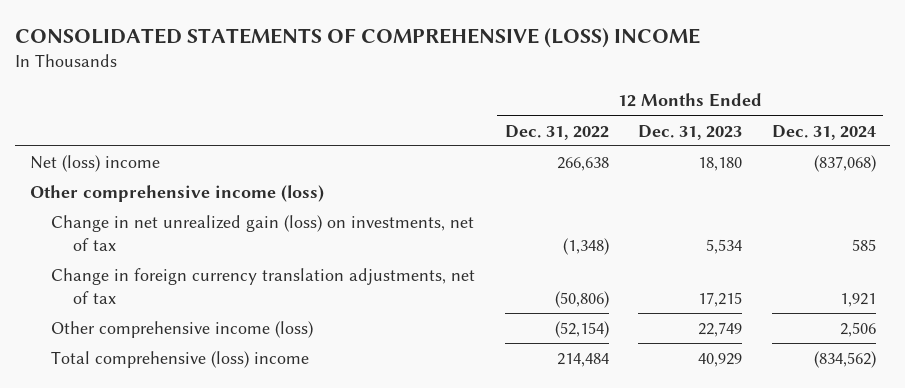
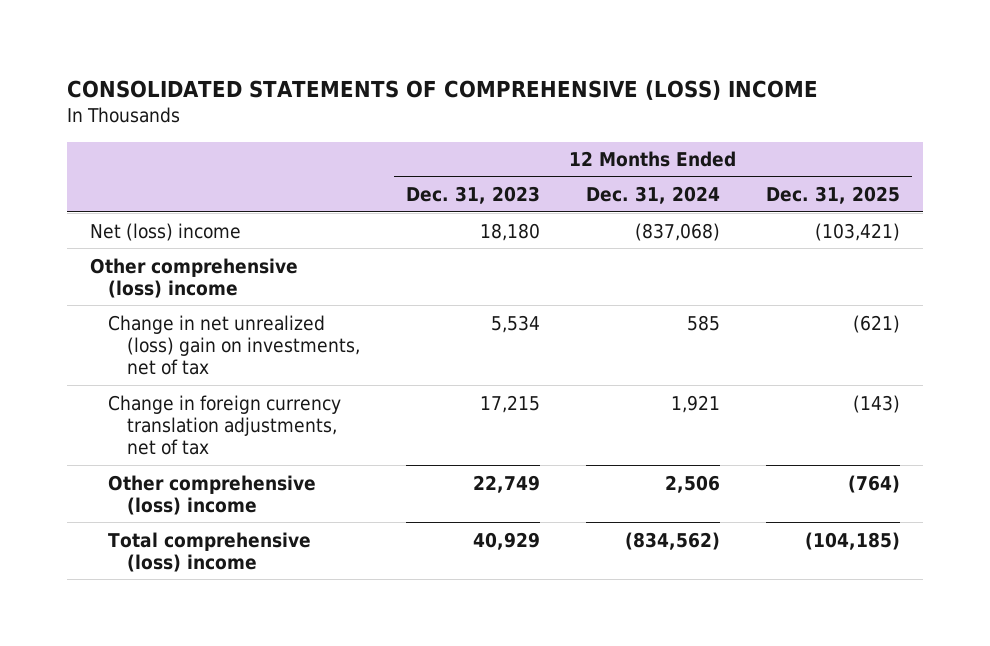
[504,124,609,140] Dec. 31, 2022 -> none
none -> [766,186,901,205] Dec. 31, 2025
[29,184,324,202] Other comprehensive income (loss) -> [89,257,298,298] Other comprehensive (loss) income
[51,214,475,252] Change in net unrealized gain (loss) on investments, net of tax -> [108,314,360,376] Change in net unrealized (loss) gain on investments, net of tax
[51,320,314,338] Other comprehensive income (loss) -> [108,474,317,515] Other comprehensive (loss) income

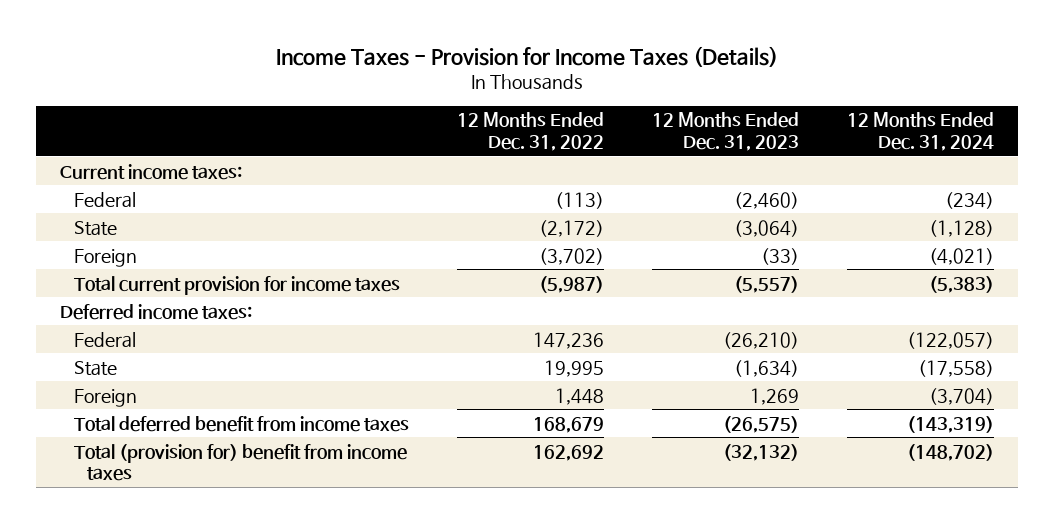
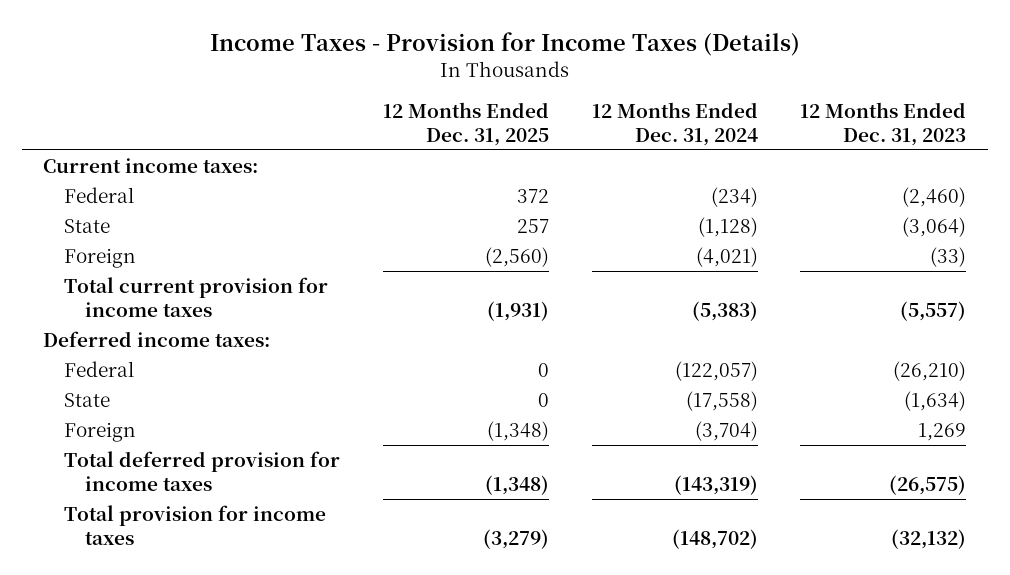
[456,112,604,151] 12 Months Ended Dec. 31, 2022 -> none
none -> [382,102,549,146] 12 Months Ended Dec. 31, 2025
[73,415,409,432] Total deferred benefit from income taxes -> [63,451,340,491] Total deferred provision for income taxes
[73,443,407,482] Total (provision for) benefit from income taxes -> [63,505,326,545] Total provision for income taxes

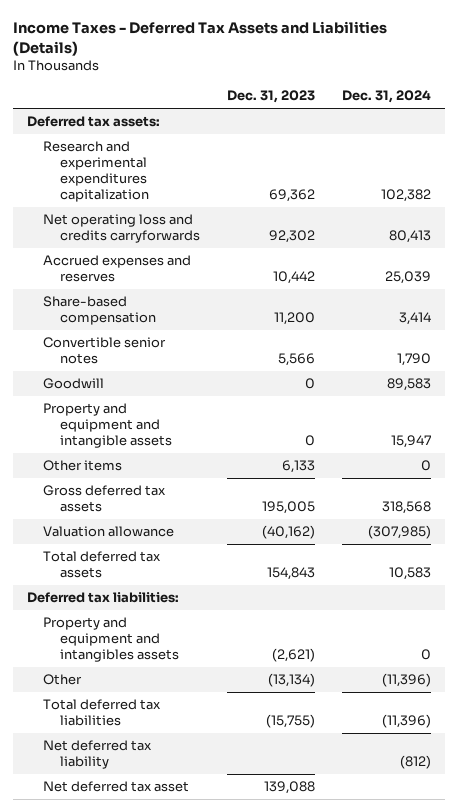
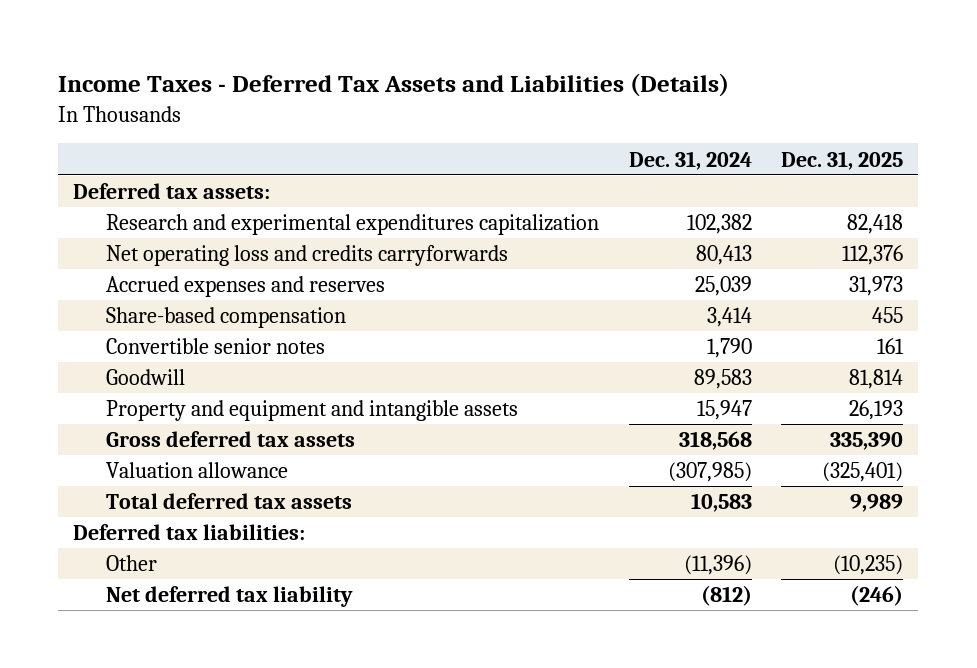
[226,90,315,104] Dec. 31, 2023 -> none
none -> [781,150,904,170] Dec. 31, 2025
[43,460,123,472] Other items -> none
[43,617,179,663] Property and equipment and intangibles assets -> none
[43,699,162,727] Total deferred tax liabilities -> none
[43,781,190,793] Net deferred tax asset -> none

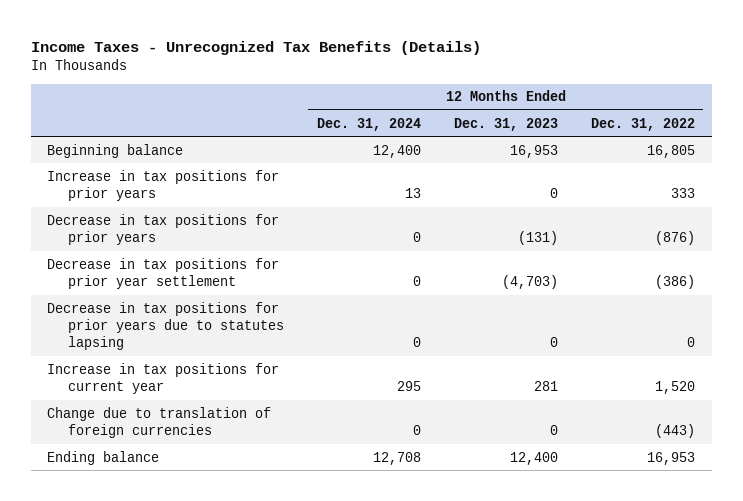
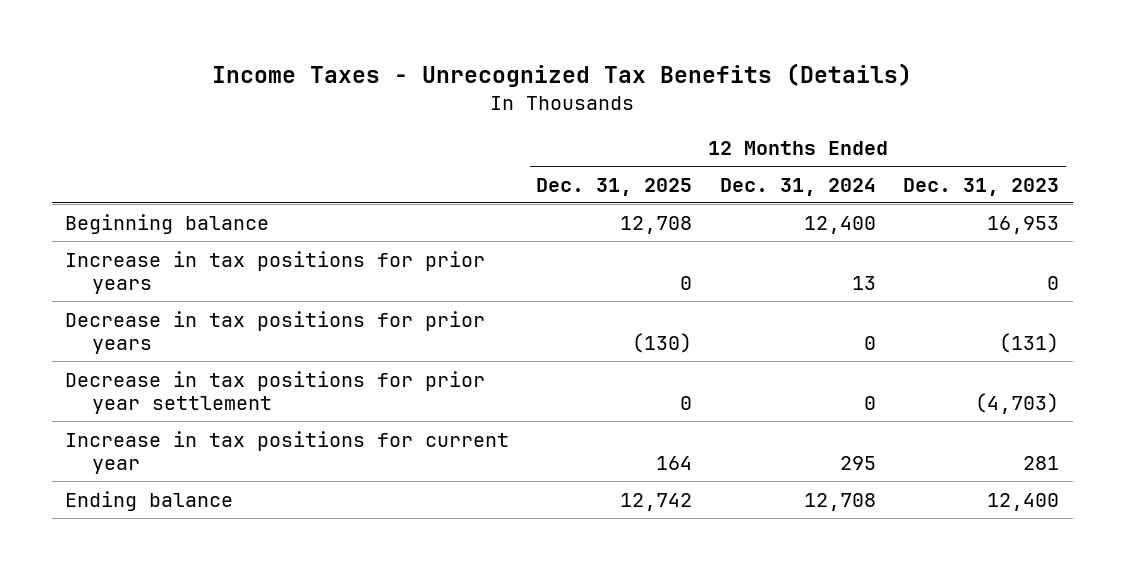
[591,117,696,131] Dec. 31, 2022 -> none
none -> [536,177,693,196] Dec. 31, 2025
[47,301,284,351] Decrease in tax positions for prior years due to statutes lapsing -> none
[47,406,272,438] Change due to translation of foreign currencies -> none

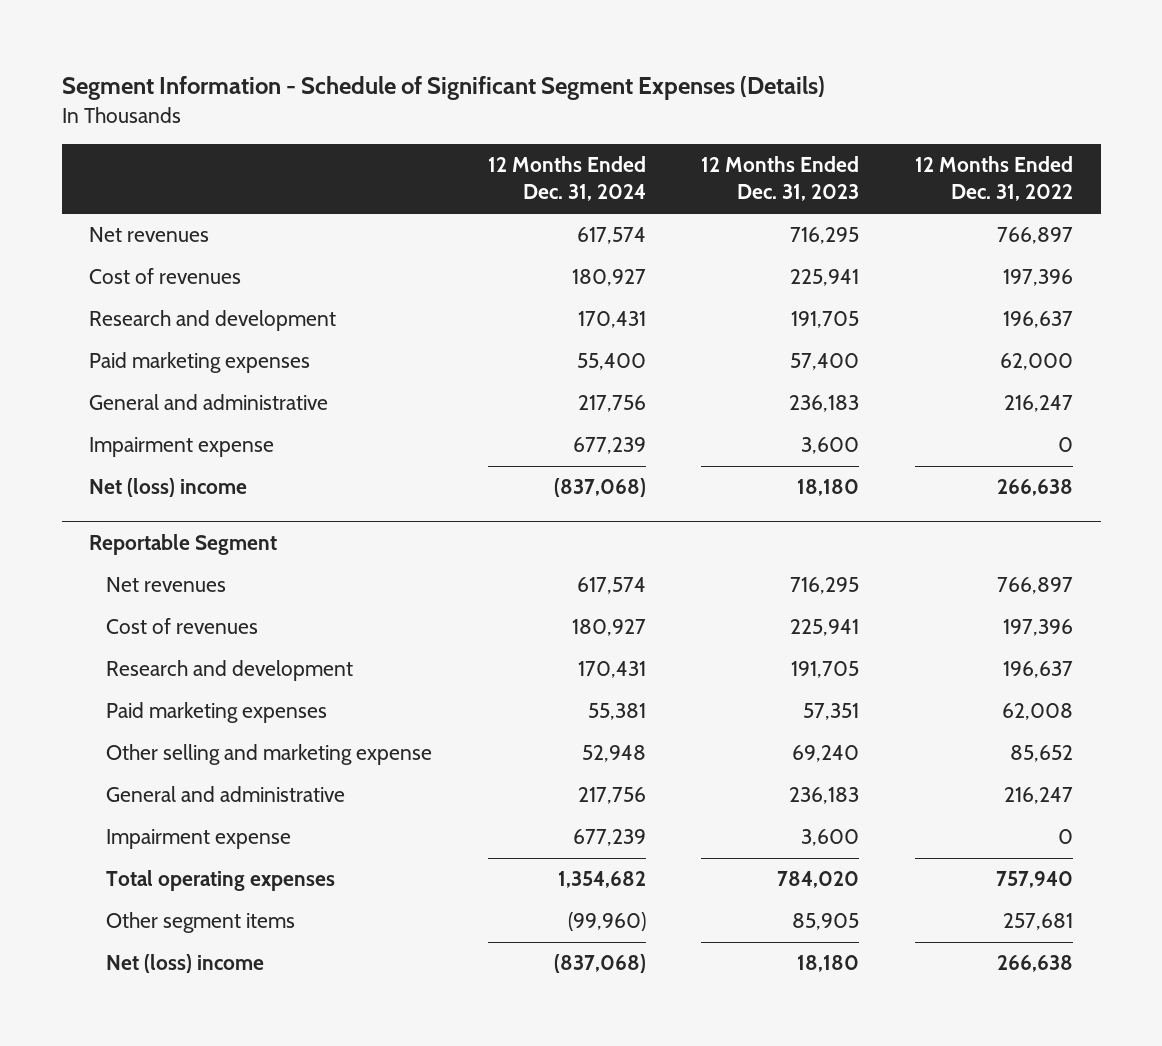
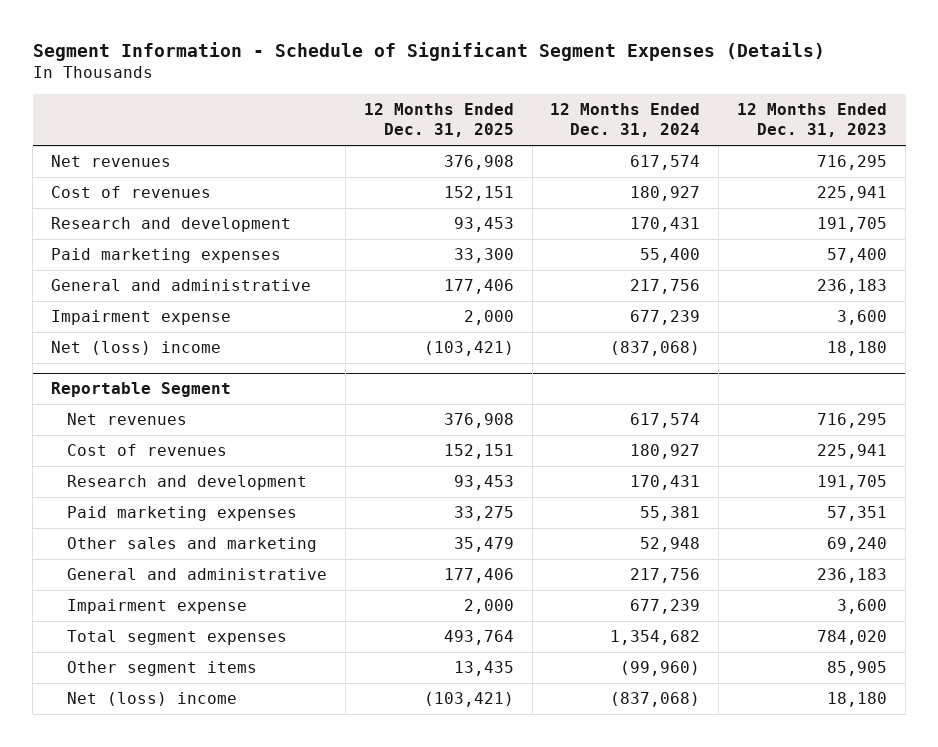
[914,156,1073,202] 12 Months Ended Dec. 31, 2022 -> none
none -> [363,103,514,138] 12 Months Ended Dec. 31, 2025
[106,744,433,766] Other selling and marketing expense -> [66,537,317,553] Other sales and marketing
[106,870,336,892] Total operating expenses -> [66,630,287,646] Total segment expenses

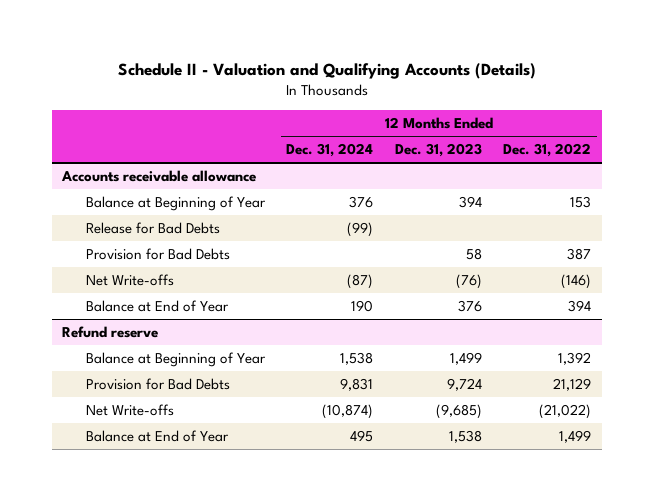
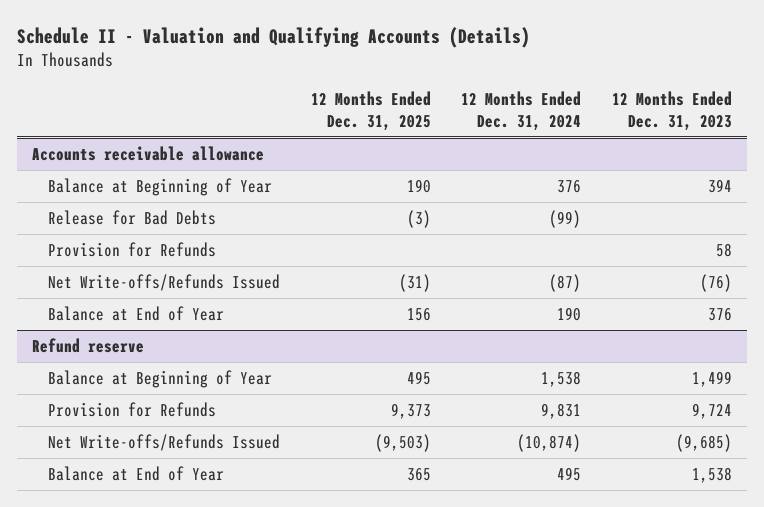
[503,143,592,158] Dec. 31, 2022 -> none
none -> [310,91,431,132] 12 Months Ended Dec. 31, 2025
[85,247,230,260] Provision for Bad Debts -> [47,241,216,257] Provision for Refunds
[85,273,174,286] Net Write-offs -> [47,273,280,291] Net Write-offs/Refunds Issued
[85,377,230,390] Provision for Bad Debts -> [47,401,216,417] Provision for Refunds
[85,403,174,416] Net Write-offs -> [47,433,280,451] Net Write-offs/Refunds Issued

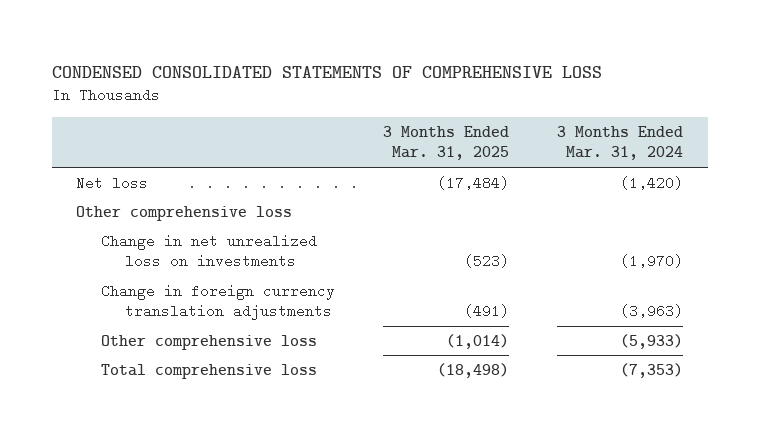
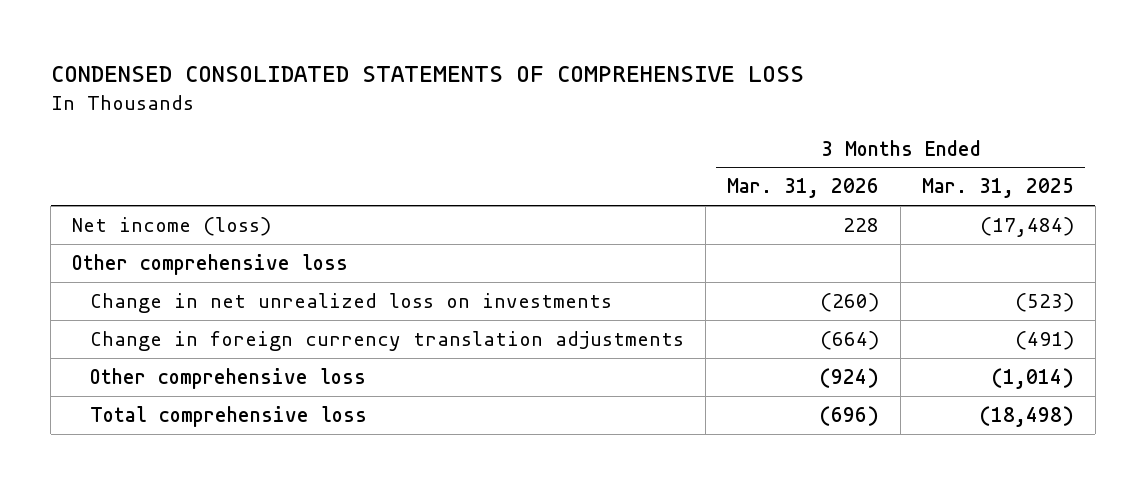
[557,125,684,161] 3 Months Ended Mar. 31, 2024 -> none
none -> [727,178,880,199] Mar. 31, 2026
[76,175,149,190] Net loss -> [72,216,272,236] Net income (loss)

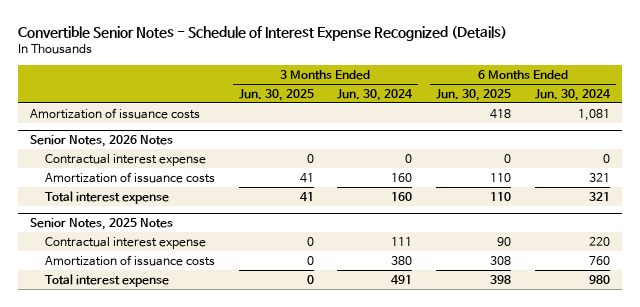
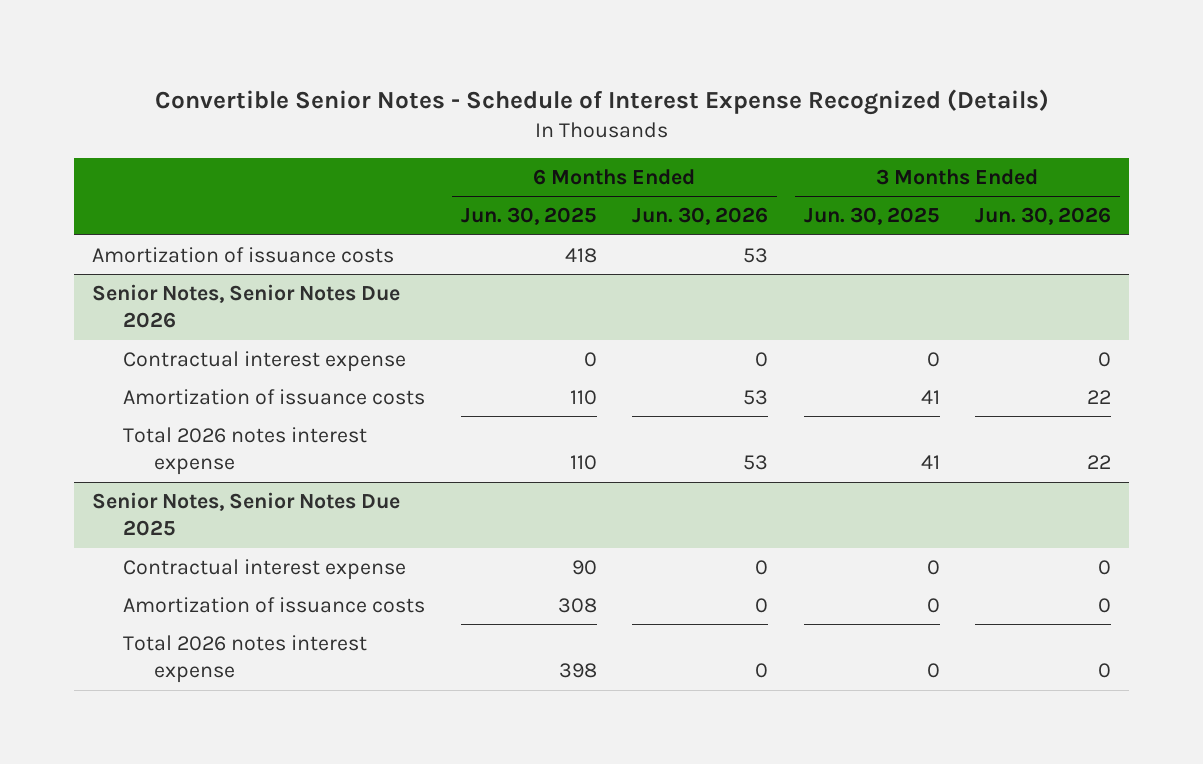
[337,88,414,101] Jun. 30, 2024 -> none
[534,88,611,101] Jun. 30, 2024 -> none
none -> [632,207,769,226] Jun. 30, 2026
none -> [975,207,1112,226] Jun. 30, 2026
[29,135,173,148] Senior Notes, 2026 Notes -> [92,283,401,329] Senior Notes, Senior Notes Due 2026
[44,190,169,204] Total interest expense -> [122,426,367,476] Total 2026 notes interest expense
[29,218,173,231] Senior Notes, 2025 Notes -> [92,491,401,537] Senior Notes, Senior Notes Due 2025
[44,273,169,287] Total interest expense -> [122,634,367,684] Total 2026 notes interest expense

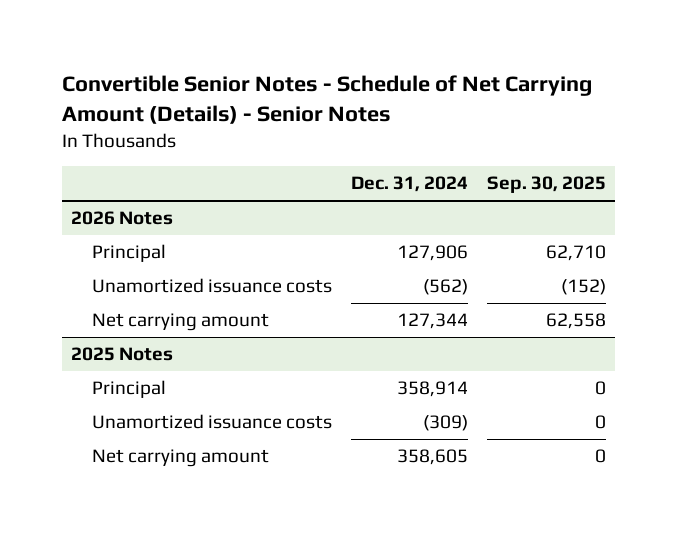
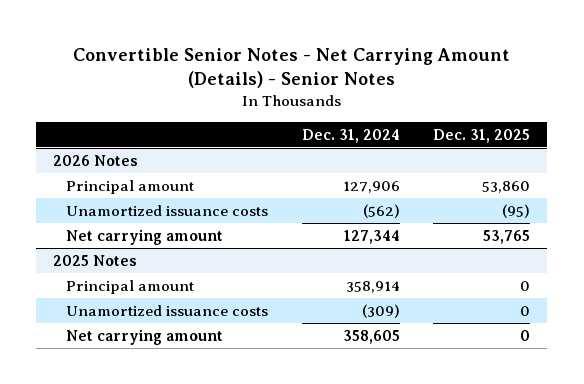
[61,75,592,124] Convertible Senior Notes - Schedule of Net Carrying Amount (Details) - Senior Notes -> [72,47,510,89] Convertible Senior Notes - Net Carrying Amount (Details) - Senior Notes
[486,176,606,194] Sep. 30, 2025 -> none
none -> [433,128,531,143] Dec. 31, 2025
[91,244,166,263] Principal -> [65,179,194,194] Principal amount
[91,380,166,399] Principal -> [65,279,194,294] Principal amount

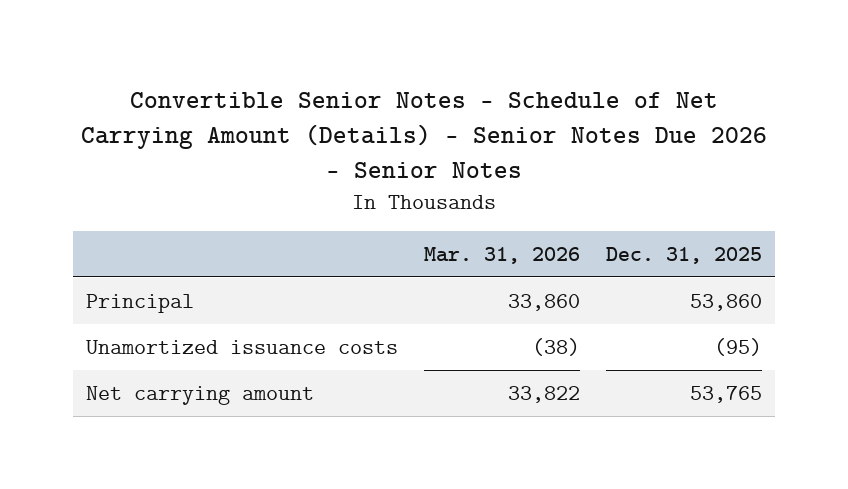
[72,47,510,89] Convertible Senior Notes - Net Carrying Amount (Details) - Senior Notes -> [81,92,768,179] Convertible Senior Notes - Schedule of Net Carrying Amount (Details) - Senior Notes Due 2026 - Senior Notes
[301,128,400,143] Dec. 31, 2024 -> none
none -> [424,246,581,264] Mar. 31, 2026
[53,154,139,166] 2026 Notes -> none
[65,179,194,194] Principal amount -> [86,293,195,313] Principal
[53,254,138,266] 2025 Notes -> none
[65,279,194,294] Principal amount -> none
[65,304,268,316] Unamortized issuance costs -> none
[65,328,223,345] Net carrying amount -> none

